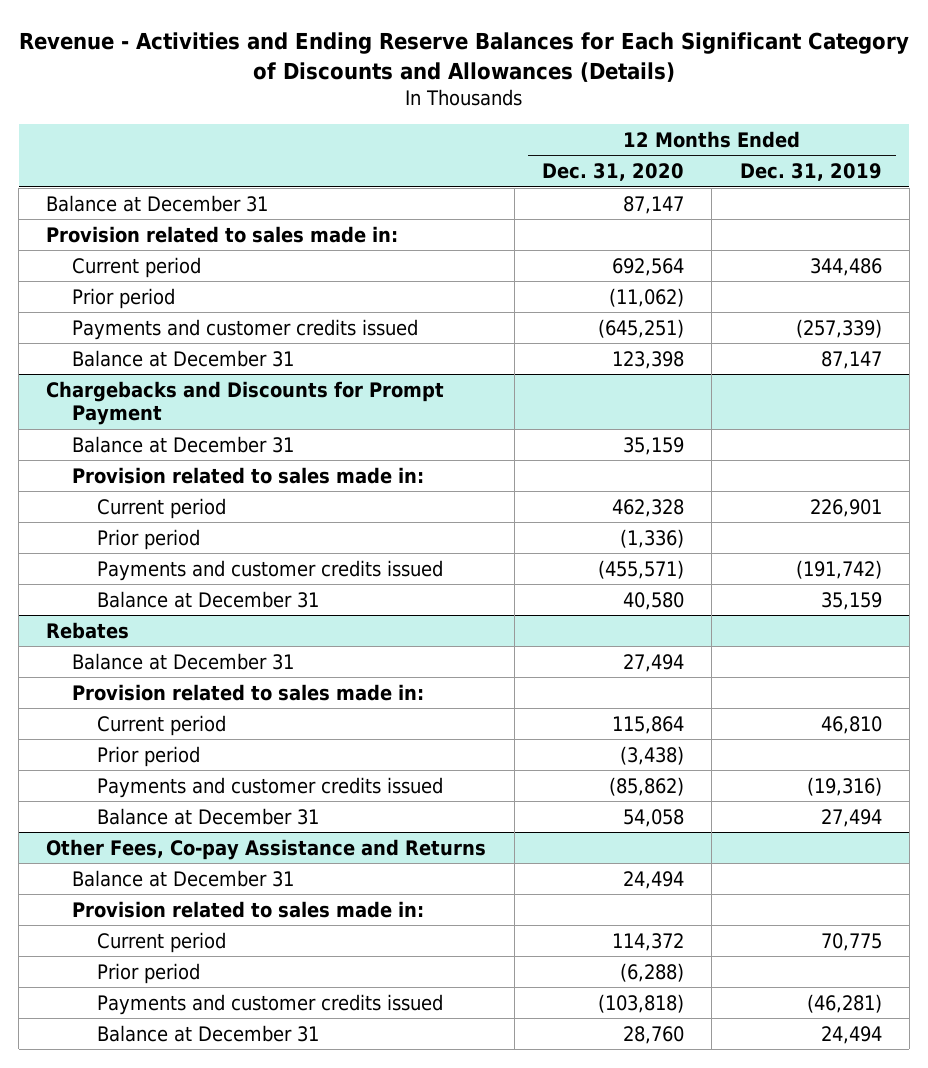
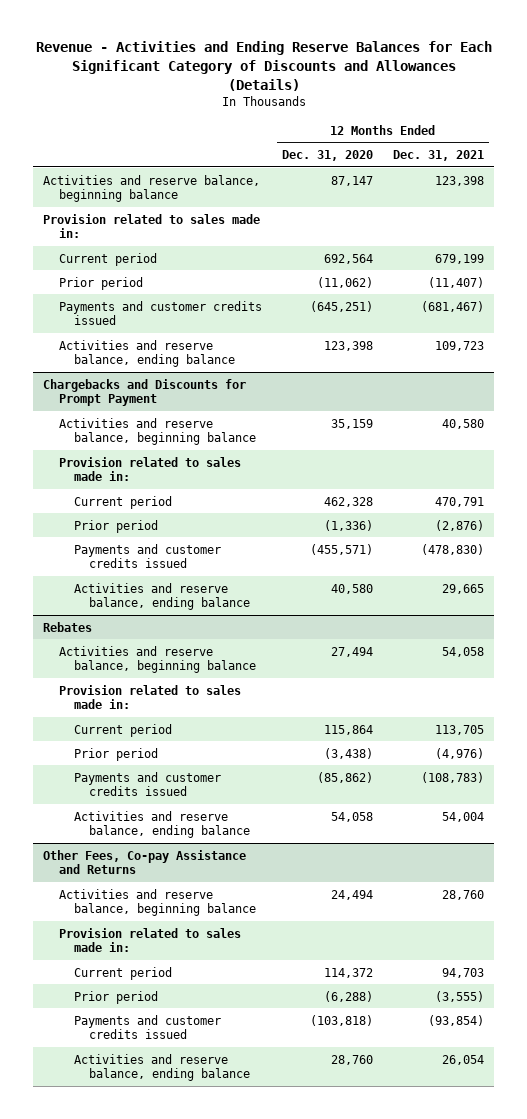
[739,163,882,182] Dec. 31, 2019 -> none
none -> [393,150,485,162] Dec. 31, 2021
[46,194,269,212] Balance at December 31 -> [43,174,261,203] Activities and reserve balance, beginning balance
[71,349,294,367] Balance at December 31 -> [58,339,235,368] Activities and reserve balance, ending balance
[71,435,294,453] Balance at December 31 -> [58,417,256,446] Activities and reserve balance, beginning balance
[96,590,319,608] Balance at December 31 -> [73,582,251,611] Activities and reserve balance, ending balance
[71,652,294,670] Balance at December 31 -> [58,645,256,674] Activities and reserve balance, beginning balance
[96,807,319,825] Balance at December 31 -> [73,810,251,839] Activities and reserve balance, ending balance
[71,869,294,887] Balance at December 31 -> [58,888,256,917] Activities and reserve balance, beginning balance
[96,1024,319,1042] Balance at December 31 -> [73,1053,251,1082] Activities and reserve balance, ending balance

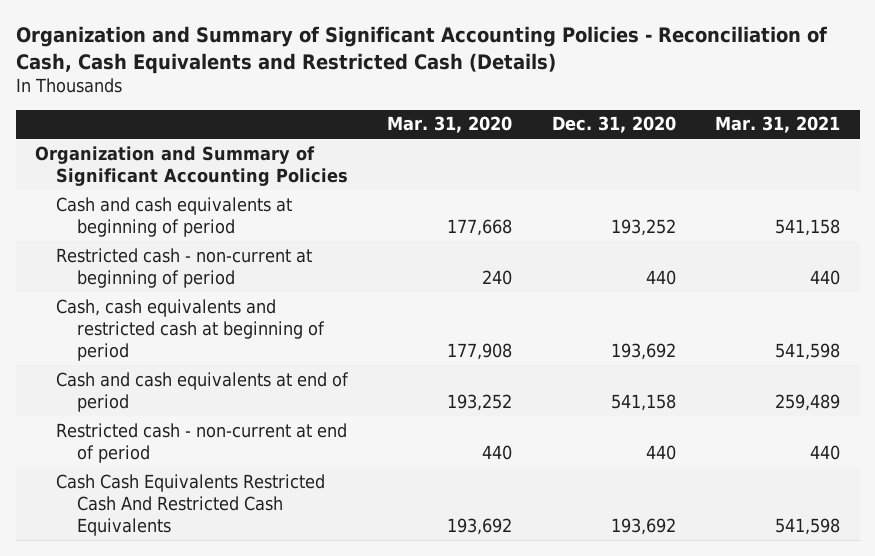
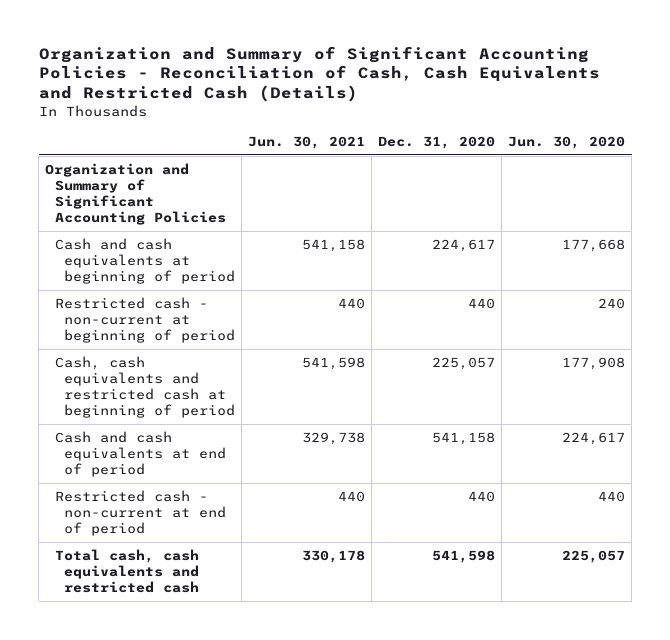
[387,116,513,134] Mar. 31, 2020 -> none
[715,116,841,134] Mar. 31, 2021 -> none
none -> [248,136,366,150] Jun. 30, 2021
none -> [508,136,626,150] Jun. 30, 2020
[610,219,676,237] 193,252 -> [432,238,496,252] 224,617
[610,343,676,361] 193,692 -> [432,356,496,370] 225,057
[56,473,326,537] Cash Cash Equivalents Restricted Cash And Restricted Cash Equivalents -> [54,548,200,593] Total cash, cash equivalents and restricted cash
[610,518,676,536] 193,692 -> [432,549,496,563] 541,598

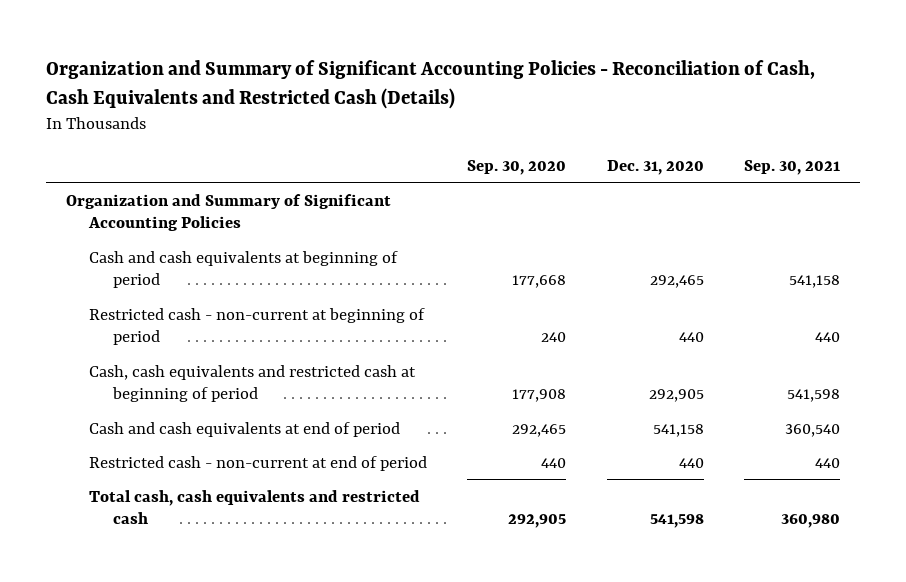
[248,136,366,150] Jun. 30, 2021 -> none
[508,136,626,150] Jun. 30, 2020 -> none
none -> [467,159,567,175] Sep. 30, 2020
none -> [743,159,840,175] Sep. 30, 2021
[432,238,496,252] 224,617 -> [649,275,704,289] 292,465
[432,356,496,370] 225,057 -> [648,389,704,403] 292,905

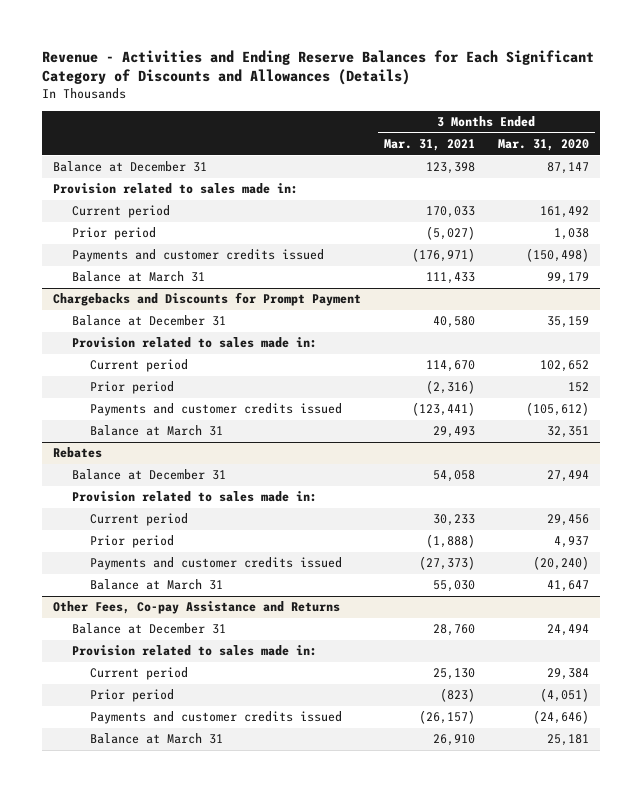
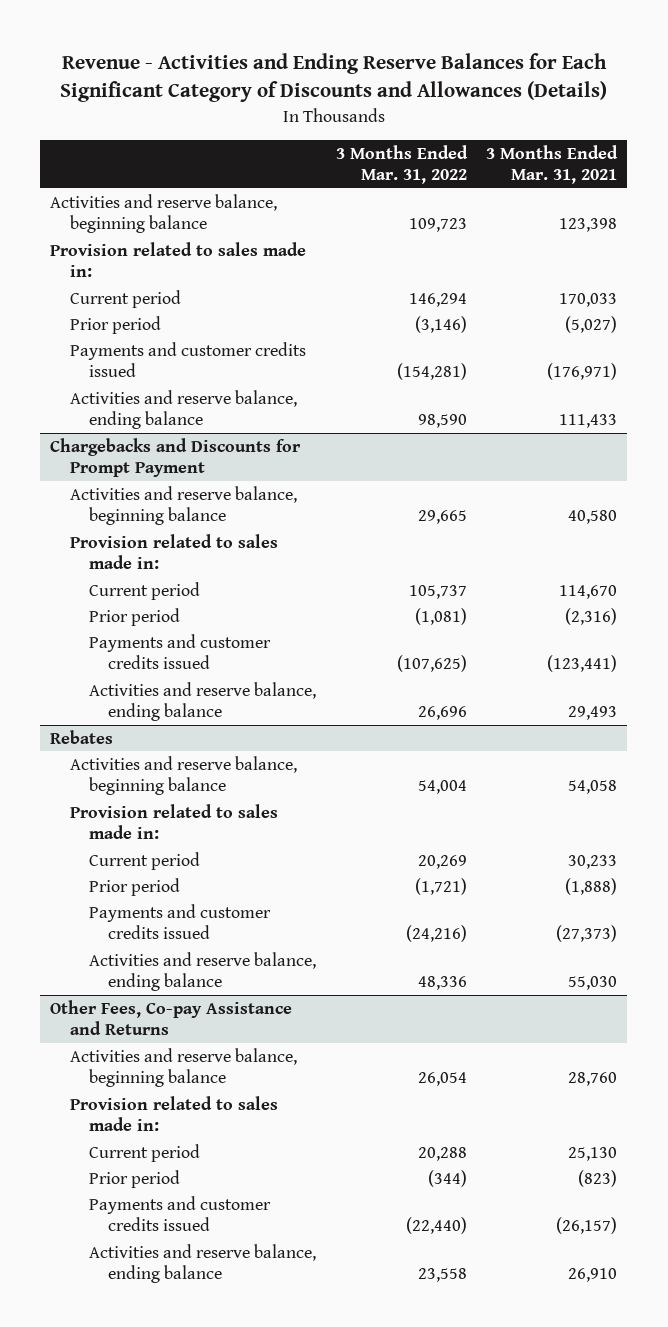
[497,139,589,152] Mar. 31, 2020 -> none
none -> [335,144,468,185] 3 Months Ended Mar. 31, 2022
[53,161,208,173] Balance at December 31 -> [50,193,278,234] Activities and reserve balance, beginning balance
[71,271,205,283] Balance at March 31 -> [69,389,297,430] Activities and reserve balance, ending balance
[71,315,226,327] Balance at December 31 -> [69,485,297,526] Activities and reserve balance, beginning balance
[89,425,223,437] Balance at March 31 -> [88,681,316,722] Activities and reserve balance, ending balance
[71,469,226,481] Balance at December 31 -> [69,755,297,796] Activities and reserve balance, beginning balance
[89,579,223,591] Balance at March 31 -> [88,951,316,992] Activities and reserve balance, ending balance
[71,623,226,635] Balance at December 31 -> [69,1047,297,1088] Activities and reserve balance, beginning balance
[89,733,223,745] Balance at March 31 -> [88,1243,316,1284] Activities and reserve balance, ending balance

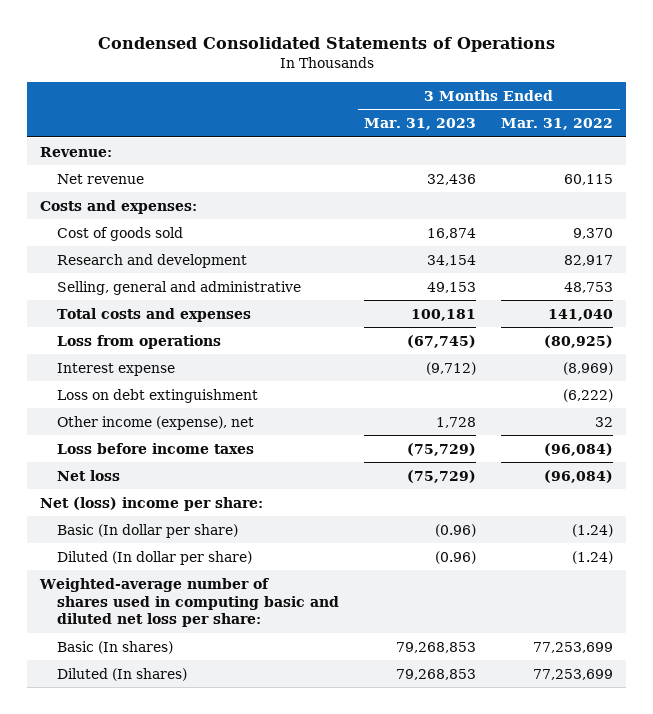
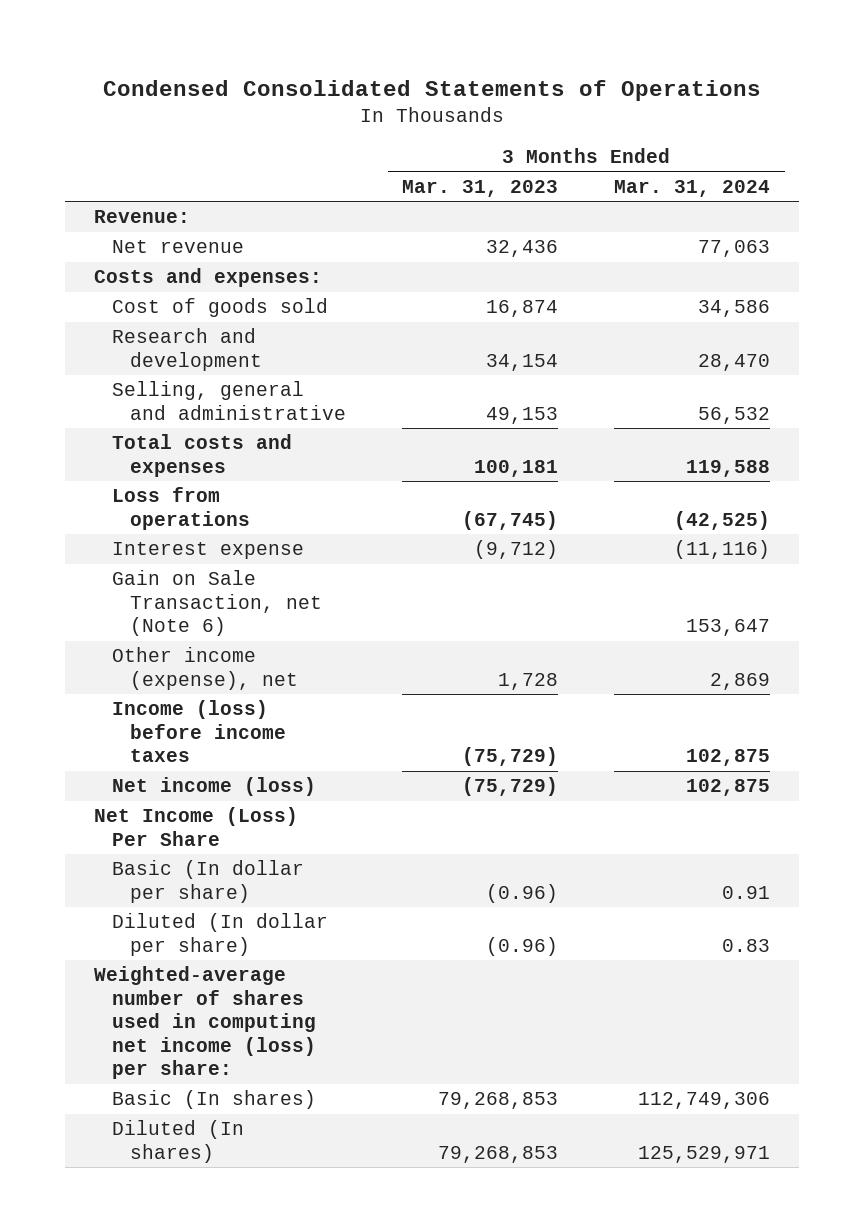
[501,118,614,131] Mar. 31, 2022 -> none
none -> [614,180,771,198] Mar. 31, 2024
[56,388,258,403] Loss on debt extinguishment -> none
none -> [111,570,323,637] Gain on Sale Transaction, net (Note 6)
[56,442,254,454] Loss before income taxes -> [111,700,287,763] Income (loss) before income taxes
[56,469,120,481] Net loss -> [111,777,316,797] Net income (loss)
[39,496,263,511] Net (loss) income per share: -> [93,807,298,846] Net Income (Loss) Per Share
[38,577,339,628] Weighted-average number of shares used in computing basic and diluted net loss per share: -> [93,966,316,1080] Weighted-average number of shares used in computing net income (loss) per share:

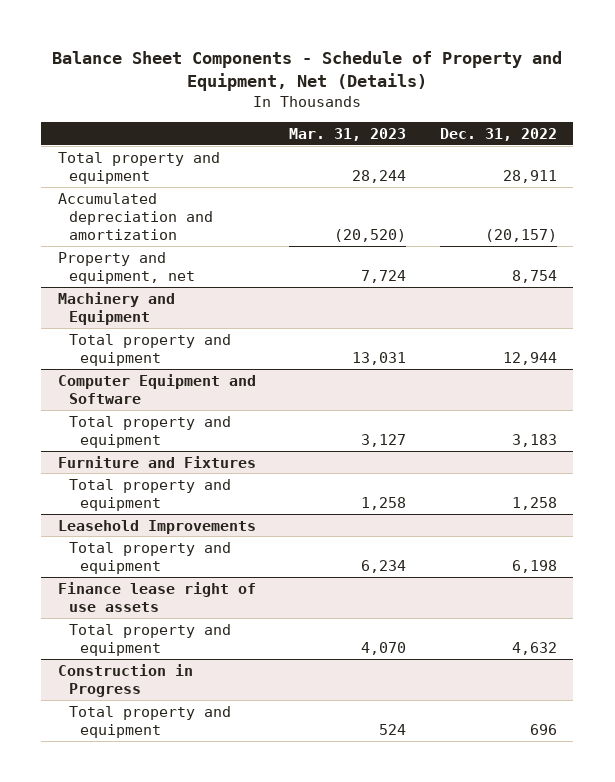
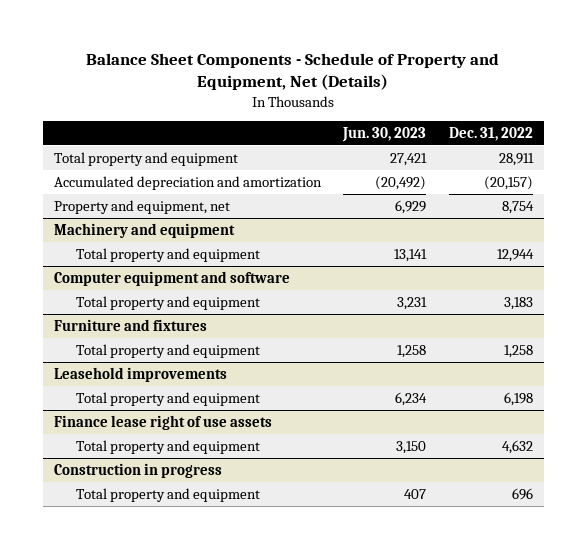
[289,127,407,141] Mar. 31, 2023 -> none
none -> [342,126,427,142] Jun. 30, 2023
[57,291,175,325] Machinery and Equipment -> [54,222,236,238] Machinery and equipment
[57,373,256,404] Computer Equipment and Software -> [54,270,291,286] Computer equipment and software
[57,455,256,468] Furniture and Fixtures -> [54,318,208,331] Furniture and fixtures
[57,519,256,534] Leasehold Improvements -> [54,366,228,382] Leasehold improvements
[57,663,193,697] Construction in Progress -> [54,462,223,478] Construction in progress

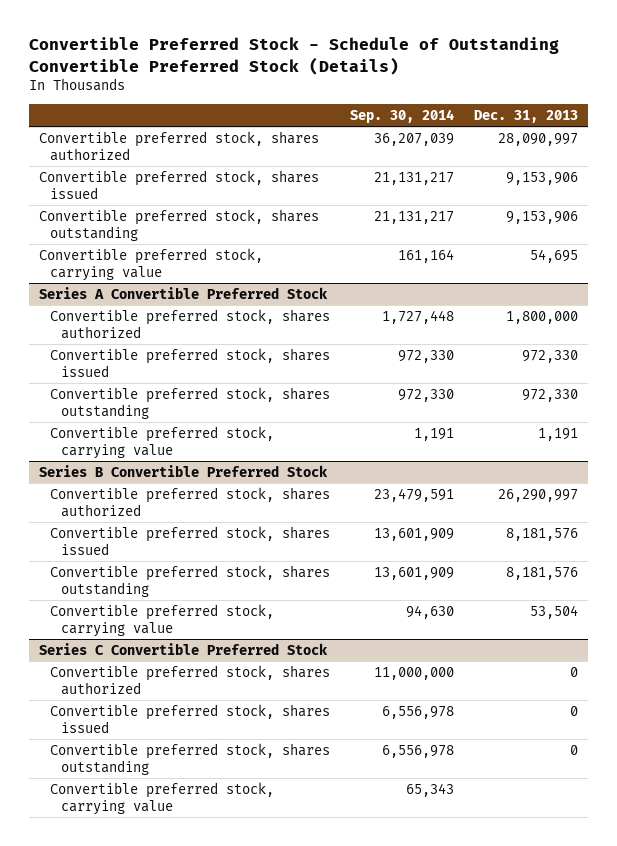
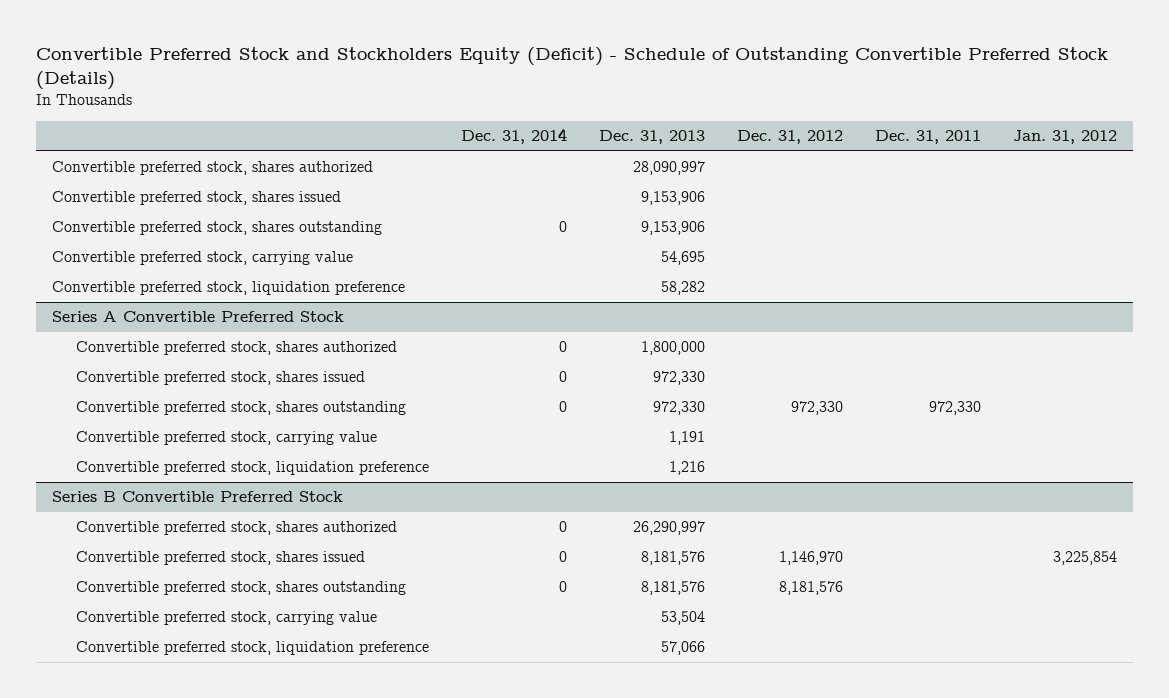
[29,37,560,75] Convertible Preferred Stock - Schedule of Outstanding Convertible Preferred Stock (Details) -> [35,46,1108,91] Convertible Preferred Stock and Stockholders Equity (Deficit) - Schedule of Outstanding Convertible Preferred Stock (Details)
[350,109,455,124] Sep. 30, 2014 -> none
none -> [461,128,568,145] Dec. 31, 2014
none -> [737,130,844,145] Dec. 31, 2012
none -> [874,130,981,145] Dec. 31, 2011
none -> [1012,130,1117,145] Jan. 31, 2012
none -> [51,281,405,296] Convertible preferred stock, liquidation preference
none -> [76,461,430,476] Convertible preferred stock, liquidation preference
[39,642,329,655] Series C Convertible Preferred Stock -> none
[50,664,331,696] Convertible preferred stock, shares authorized -> none
[50,703,331,734] Convertible preferred stock, shares issued -> none
[50,742,331,776] Convertible preferred stock, shares outstanding -> none
[50,781,275,816] Convertible preferred stock, carrying value -> none
none -> [76,641,430,656] Convertible preferred stock, liquidation preference

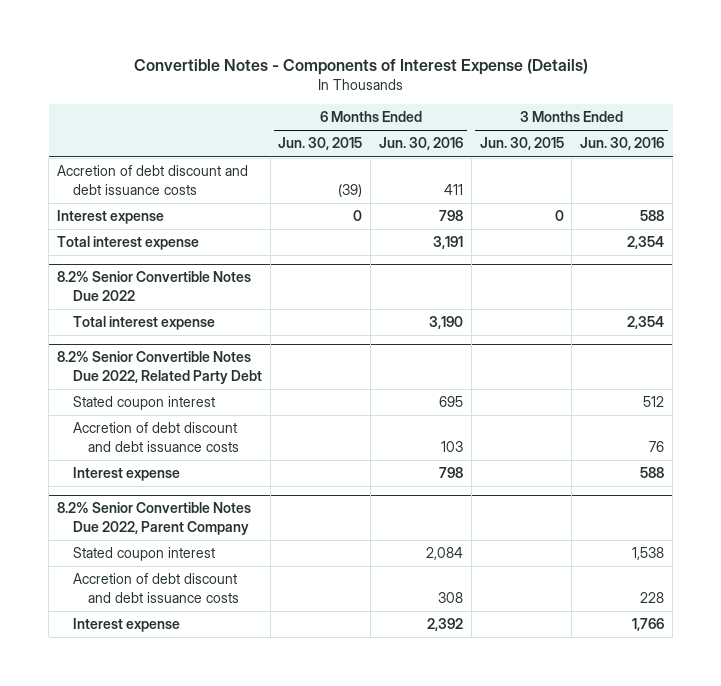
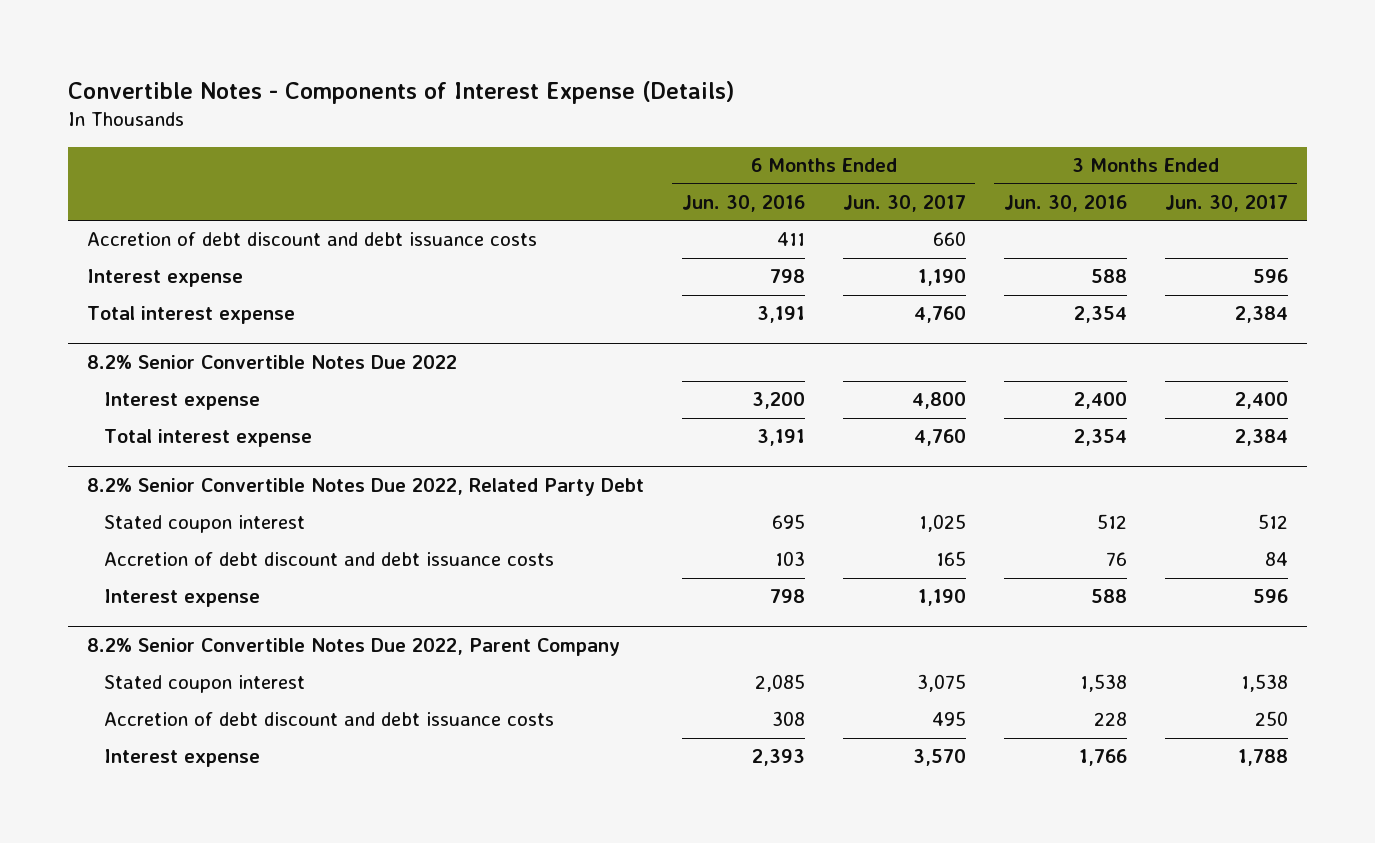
[278,137,363,151] Jun. 30, 2015 -> none
[479,137,564,151] Jun. 30, 2015 -> none
none -> [842,194,966,212] Jun. 30, 2017
none -> [1164,194,1288,212] Jun. 30, 2017
none -> [103,392,260,411] Interest expense
[428,316,463,330] 3,190 -> [756,429,805,447] 3,191
[425,547,463,561] 2,084 -> [754,674,805,693] 2,085
[426,618,463,632] 2,392 -> [751,749,805,767] 2,393

